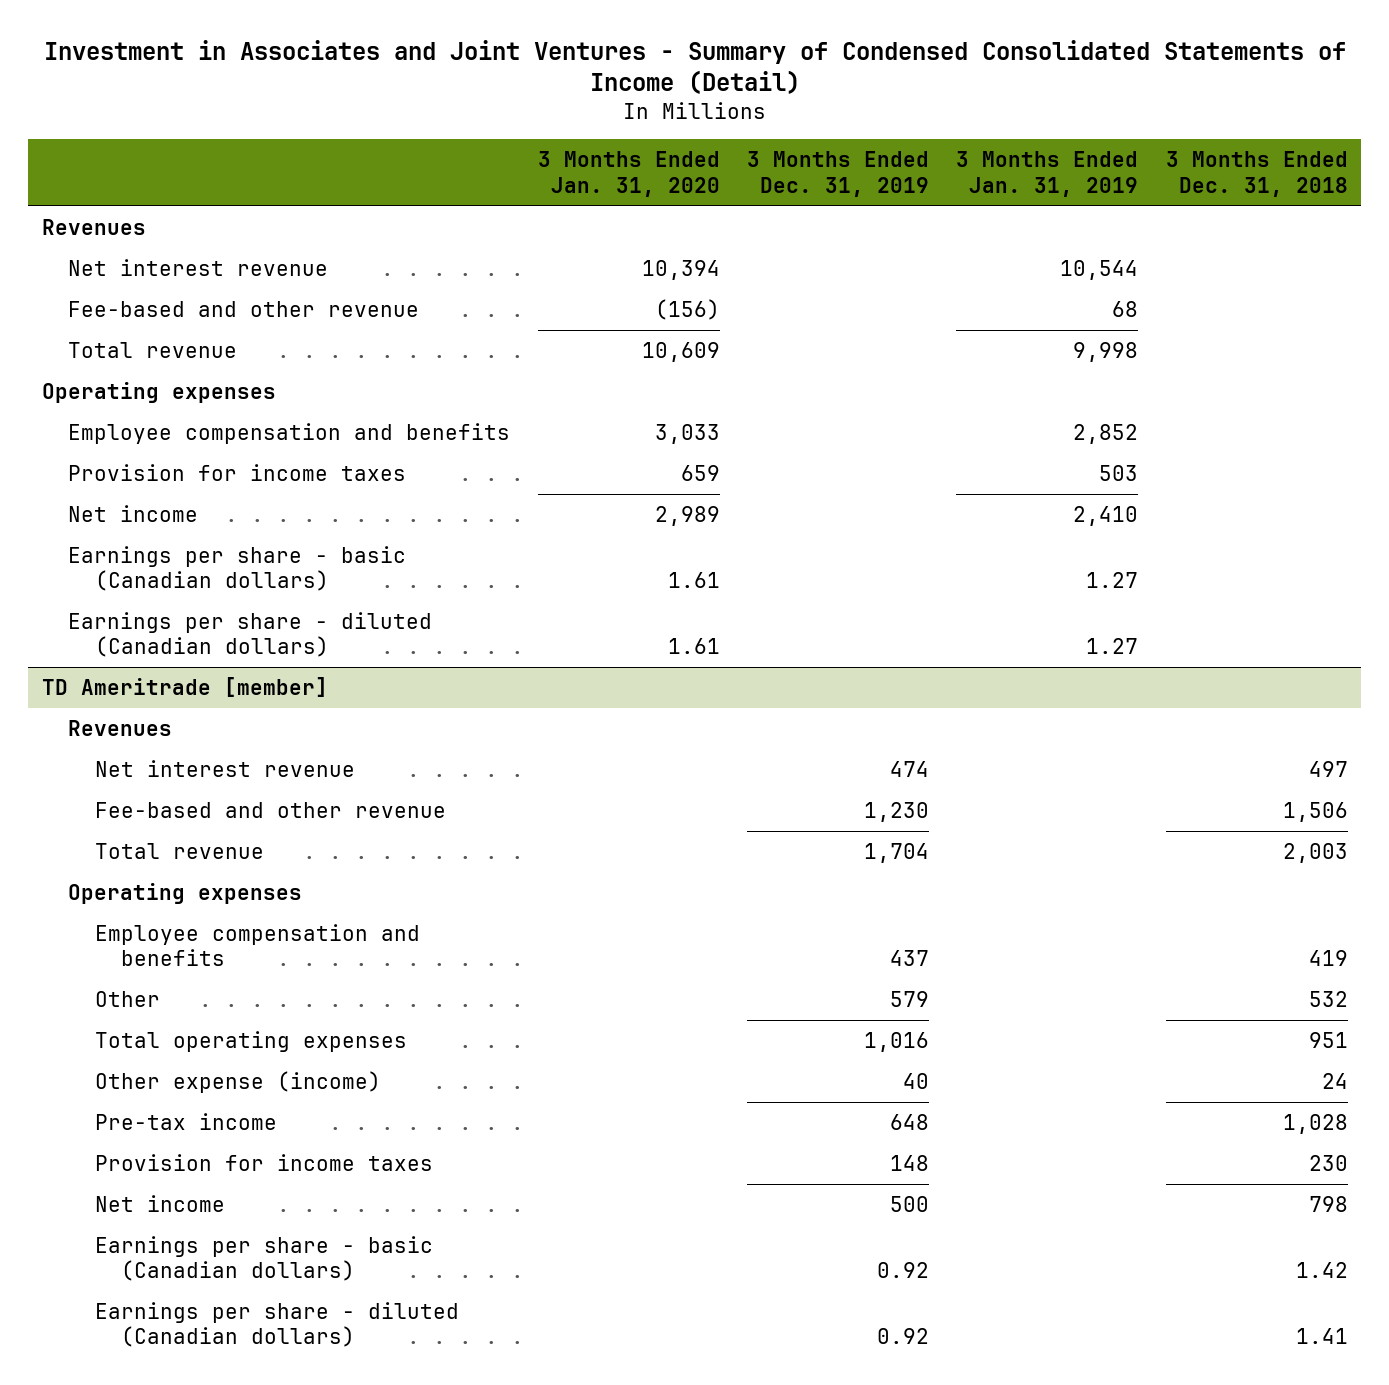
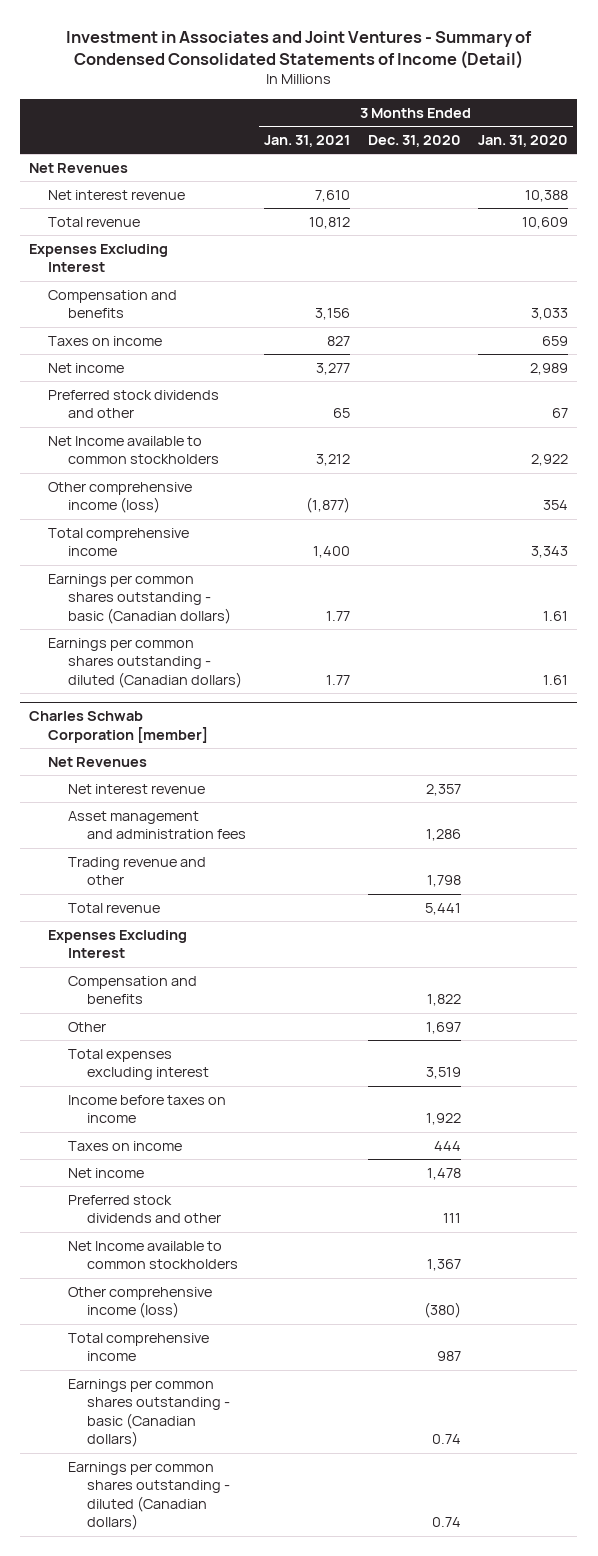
[746,151,929,197] 3 Months Ended Dec. 31, 2019 -> none
[956,151,1139,197] 3 Months Ended Jan. 31, 2019 -> none
[1165,151,1348,197] 3 Months Ended Dec. 31, 2018 -> none
none -> [263,134,350,147] Jan. 31, 2021
none -> [367,134,461,147] Dec. 31, 2020
[68,300,420,317] Fee-based and other revenue -> none
[41,218,146,235] Revenues -> [29,162,129,173] Net Revenues
[641,259,720,280] 10,394 -> [525,189,569,202] 10,388
[41,381,276,403] Operating expenses -> [29,243,169,273] Expenses Excluding Interest
[68,422,511,444] Employee compensation and benefits -> [48,289,178,319] Compensation and benefits
[68,463,407,481] Provision for income taxes -> [48,335,163,346] Taxes on income
[41,676,328,697] TD Ameritrade [member] -> none
[68,719,173,736] Revenues -> none
[94,759,355,777] Net interest revenue -> none
[94,801,446,818] Fee-based and other revenue -> none
[94,842,264,859] Total revenue -> none
[68,882,303,904] Operating expenses -> none
[94,923,420,967] Employee compensation and benefits -> none
[94,990,160,1007] Other -> none
[94,1030,407,1052] Total operating expenses -> none
[94,1070,381,1093] Other expense (income) -> none
[94,1112,277,1130] Pre-tax income -> none
[94,1153,433,1171] Provision for income taxes -> none
[94,1194,225,1212] Net income -> none
[94,1235,433,1282] Earnings per share - basic (Canadian dollars) -> none
[94,1301,459,1348] Earnings per share - diluted (Canadian dollars) -> none
none -> [48,389,220,419] Preferred stock dividends and other
none -> [48,435,219,465] Net Income available to common stockholders
none -> [48,481,193,514] Other comprehensive income (loss)
none -> [48,527,190,557] Total comprehensive income
[68,545,407,592] Earnings per share - basic (Canadian dollars) -> [48,573,231,624] Earnings per common shares outstanding - basic (Canadian dollars)
[68,611,433,658] Earnings per share - diluted (Canadian dollars) -> [48,637,242,688] Earnings per common shares outstanding - diluted (Canadian dollars)
none -> [29,711,209,743] Charles Schwab Corporation [member]
none -> [48,756,148,767] Net Revenues
none -> [67,783,205,794] Net interest revenue
none -> [67,810,246,840] Asset management and administration fees
none -> [67,856,206,886] Trading revenue and other
none -> [67,902,160,913] Total revenue
none -> [48,929,188,959] Expenses Excluding Interest
none -> [67,975,197,1005] Compensation and benefits
none -> [67,1021,106,1032] Other
none -> [67,1048,209,1081] Total expenses excluding interest
none -> [67,1094,226,1124] Income before taxes on income
none -> [67,1140,182,1151] Taxes on income
none -> [67,1167,144,1178] Net income
none -> [67,1194,221,1224] Preferred stock dividends and other
none -> [67,1240,238,1270] Net Income available to common stockholders
none -> [67,1286,212,1319] Other comprehensive income (loss)
none -> [67,1332,209,1362] Total comprehensive income
none -> [67,1378,230,1448] Earnings per common shares outstanding - basic (Canadian dollars)
none -> [67,1461,230,1531] Earnings per common shares outstanding - diluted (Canadian dollars)

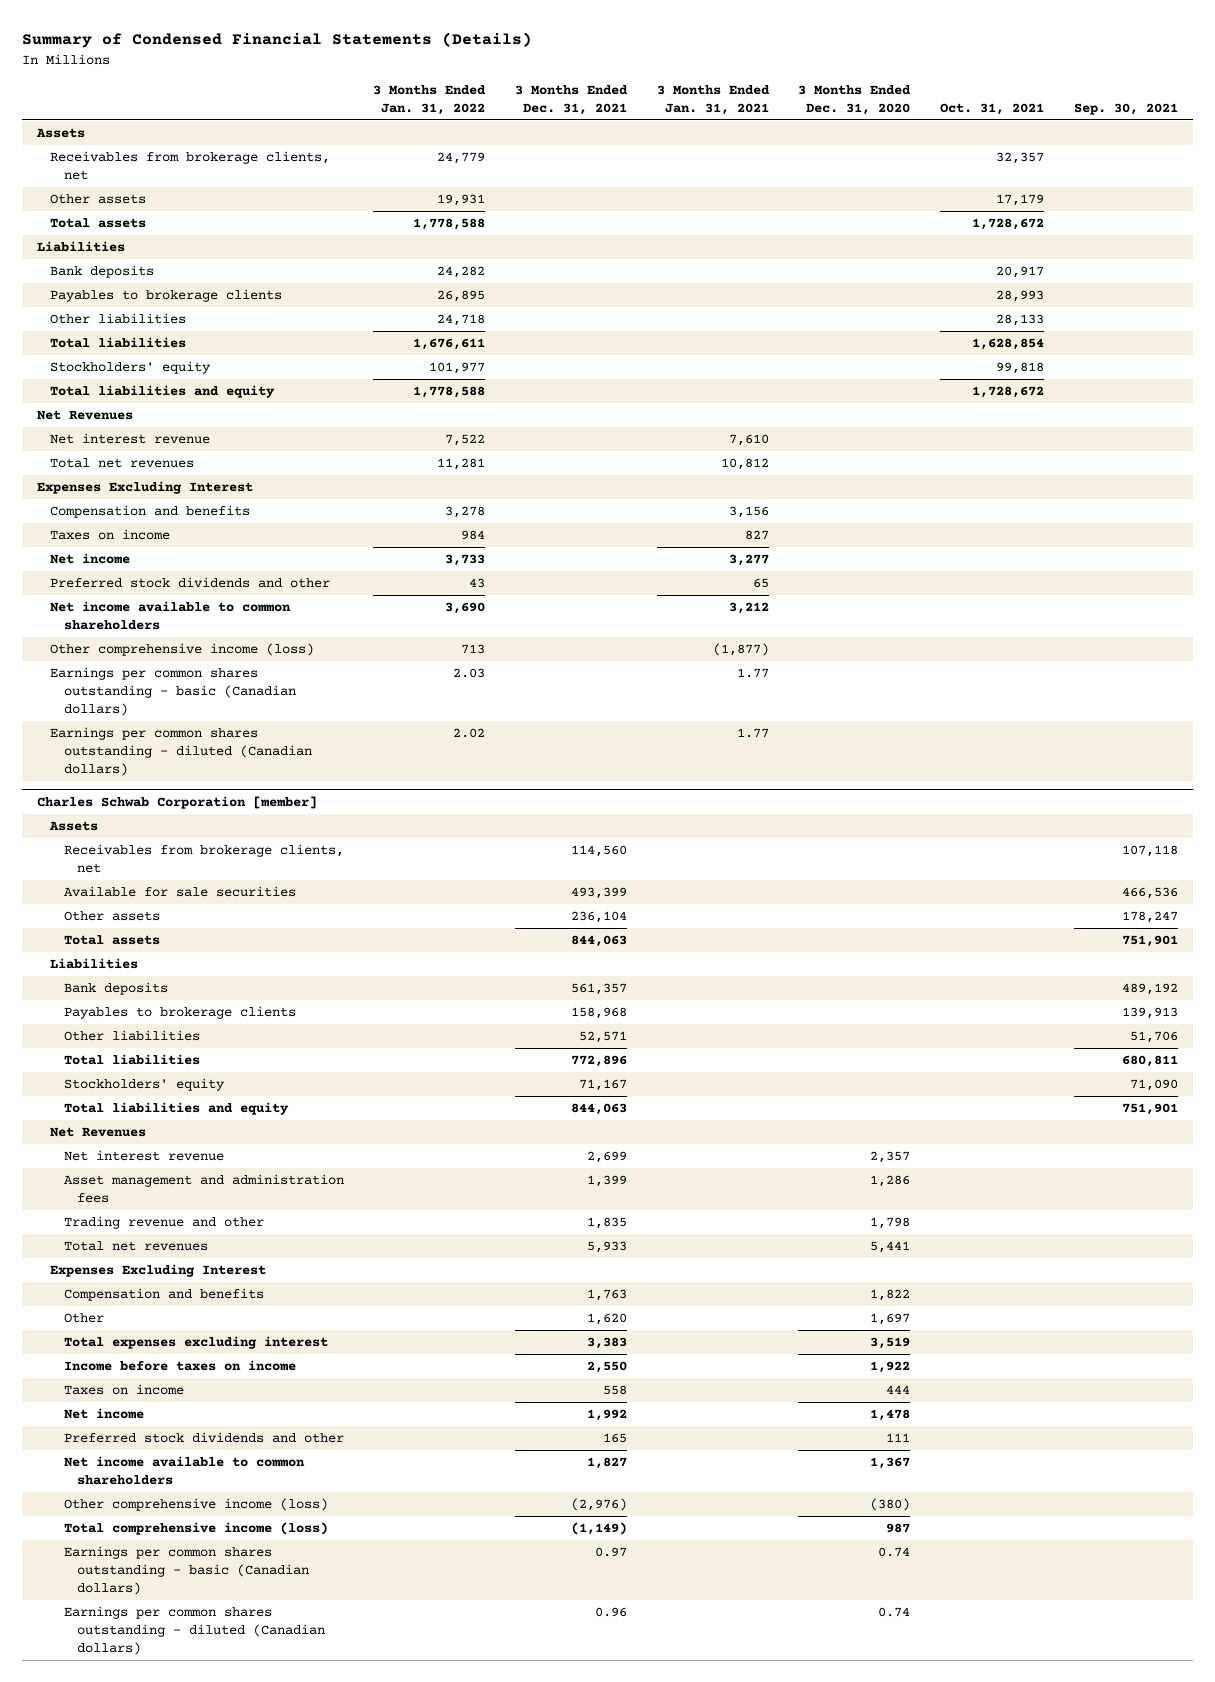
[65,30,532,69] Investment in Associates and Joint Ventures - Summary of Condensed Consolidated Statements of Income (Detail) -> [22,32,533,49] Summary of Condensed Financial Statements (Details)
[478,134,569,147] Jan. 31, 2020 -> none
none -> [373,85,487,115] 3 Months Ended Jan. 31, 2022
none -> [515,85,629,115] 3 Months Ended Dec. 31, 2021
none -> [940,102,1045,115] Oct. 31, 2021
none -> [1073,102,1178,115] Sep. 30, 2021
none -> [36,128,86,139] Assets
none -> [50,151,331,180] Receivables from brokerage clients, net
none -> [50,194,147,205] Other assets
none -> [50,218,147,229] Total assets
none -> [37,241,126,253] Liabilities
none -> [50,265,155,279] Bank deposits
none -> [50,289,283,303] Payables to brokerage clients
none -> [50,313,187,325] Other liabilities
none -> [50,337,187,349] Total liabilities
none -> [50,361,212,375] Stockholders' equity
none -> [50,385,276,399] Total liabilities and equity
[48,216,141,227] Total revenue -> [50,458,195,469] Total net revenues
[48,435,219,465] Net Income available to common stockholders -> [50,601,292,630] Net income available to common shareholders
[48,527,190,557] Total comprehensive income -> none
none -> [49,821,99,832] Assets
none -> [63,844,344,873] Receivables from brokerage clients, net
none -> [63,886,296,898] Available for sale securities
none -> [63,911,160,922] Other assets
none -> [63,935,160,946] Total assets
none -> [50,958,139,970] Liabilities
none -> [63,982,168,996] Bank deposits
none -> [63,1006,296,1020] Payables to brokerage clients
none -> [63,1030,200,1042] Other liabilities
none -> [63,1054,200,1066] Total liabilities
none -> [63,1078,225,1092] Stockholders' equity
none -> [63,1102,289,1116] Total liabilities and equity
[67,902,160,913] Total revenue -> [63,1241,208,1252] Total net revenues
[67,1240,238,1270] Net Income available to common stockholders -> [63,1456,305,1485] Net income available to common shareholders
[67,1332,209,1362] Total comprehensive income -> [63,1522,328,1536] Total comprehensive income (loss)

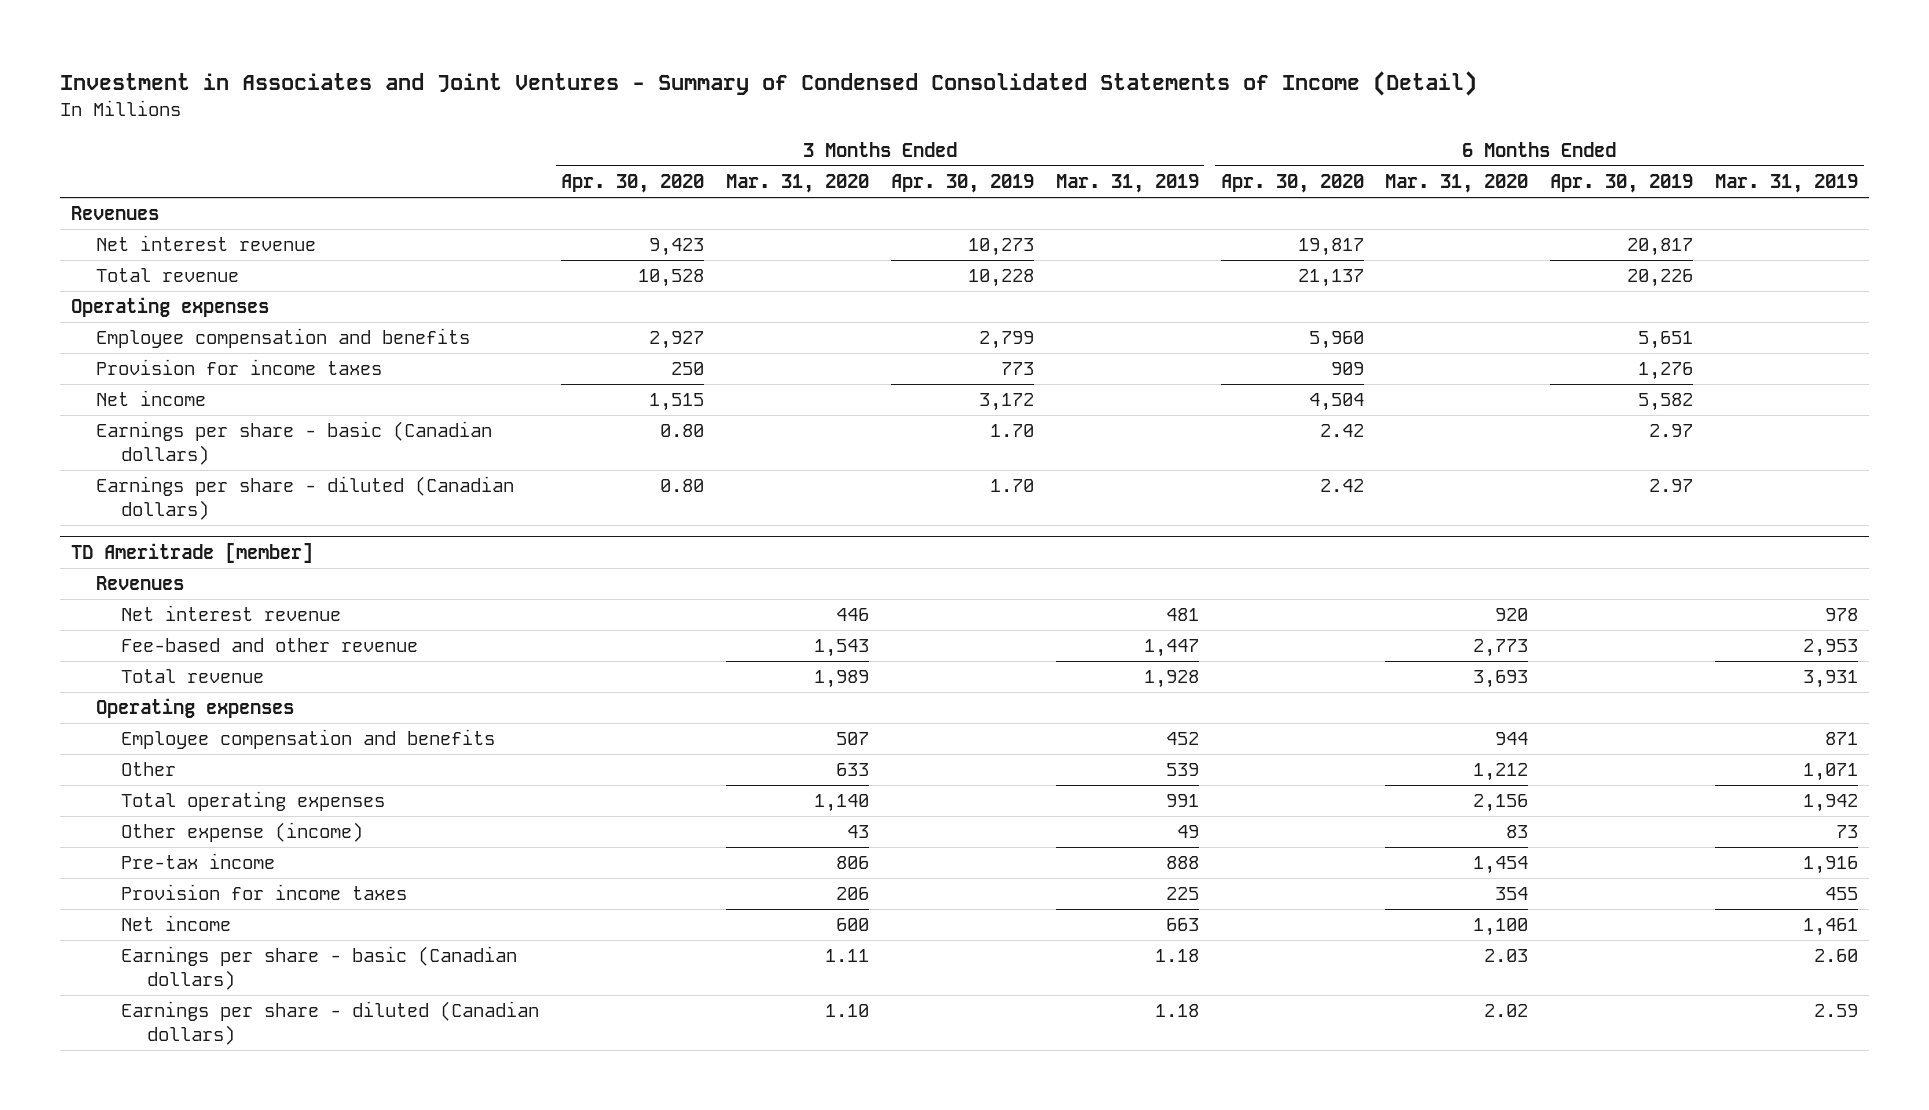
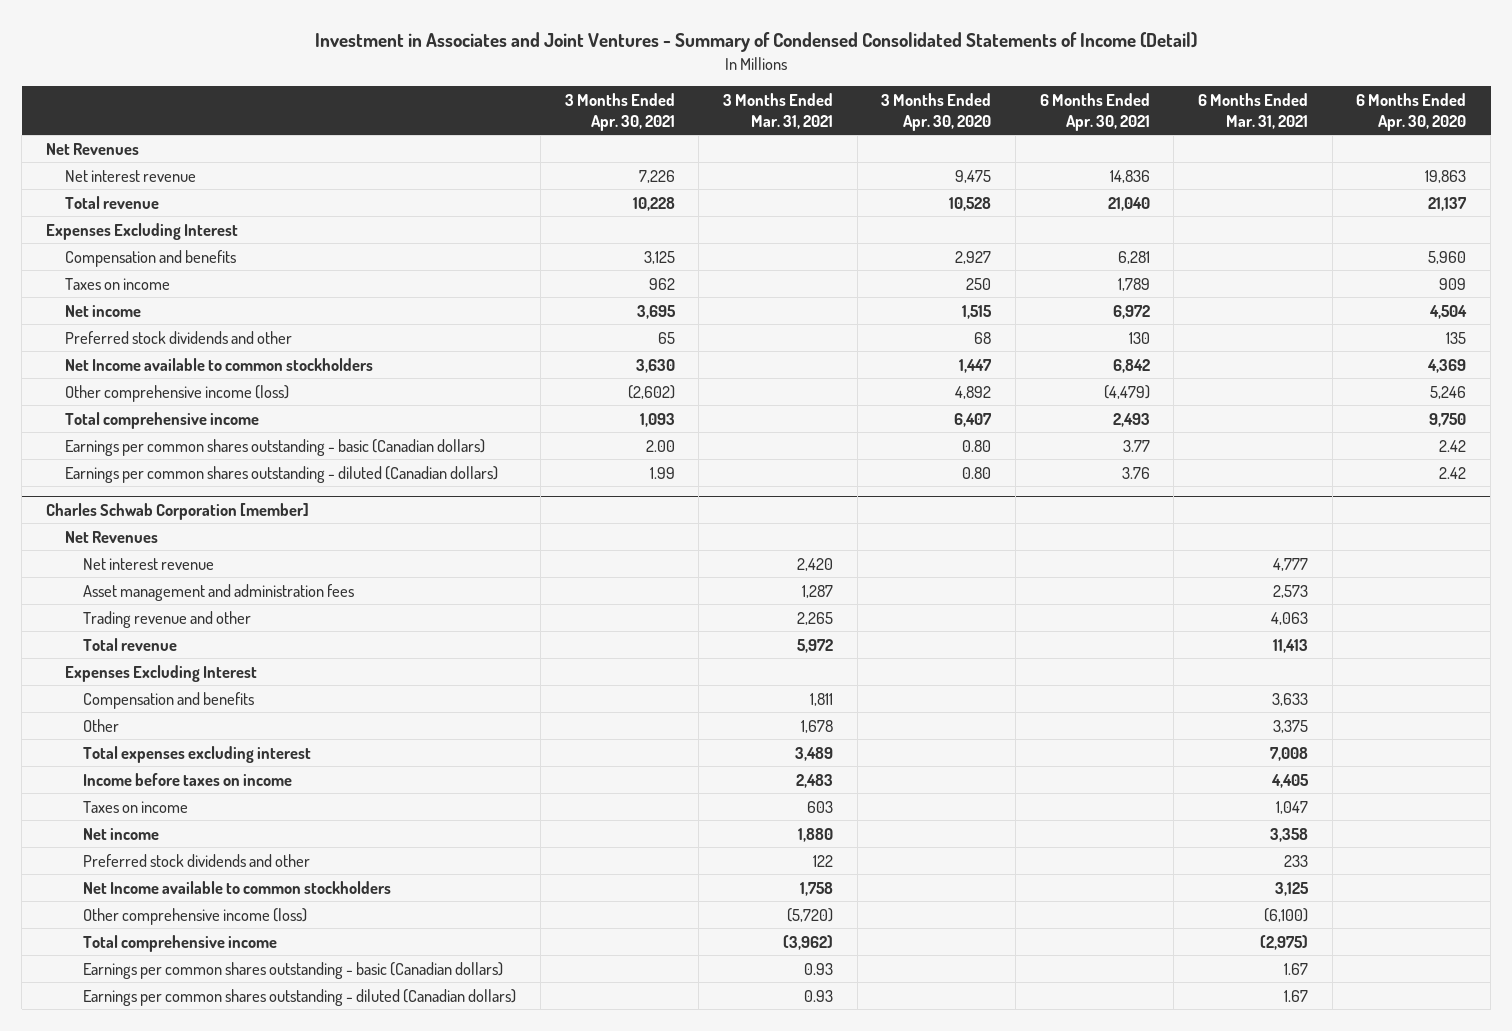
[726,174,870,194] Mar. 31, 2020 -> none
[890,174,1034,194] Apr. 30, 2019 -> none
[1055,174,1199,194] Mar. 31, 2019 -> none
[1385,174,1529,194] Mar. 31, 2020 -> none
[1550,174,1694,194] Apr. 30, 2019 -> none
[1715,174,1859,194] Mar. 31, 2019 -> none
none -> [564,92,675,131] 3 Months Ended Apr. 30, 2021
none -> [722,92,833,129] 3 Months Ended Mar. 31, 2021
none -> [1039,92,1150,131] 6 Months Ended Apr. 30, 2021
none -> [1198,92,1309,129] 6 Months Ended Mar. 31, 2021
[71,206,160,221] Revenues -> [45,142,139,155] Net Revenues
[649,238,705,257] 9,423 -> [955,169,992,183] 9,475
[1297,238,1364,257] 19,817 -> [1425,169,1467,183] 19,863
[71,297,270,318] Operating expenses -> [45,222,238,240] Expenses Excluding Interest
[96,328,471,349] Employee compensation and benefits -> [64,249,236,267] Compensation and benefits
[96,359,383,376] Provision for income taxes -> [64,277,170,290] Taxes on income
[71,543,314,564] TD Ameritrade [member] -> none
[96,576,185,591] Revenues -> none
[121,605,342,622] Net interest revenue -> none
[121,638,419,653] Fee-based and other revenue -> none
[121,669,265,684] Total revenue -> none
[96,698,295,719] Operating expenses -> none
[121,729,496,750] Employee compensation and benefits -> none
[121,762,177,777] Other -> none
[121,791,386,812] Total operating expenses -> none
[121,822,364,843] Other expense (income) -> none
[121,853,276,870] Pre-tax income -> none
[121,884,408,901] Provision for income taxes -> none
[121,915,232,932] Net income -> none
[121,946,518,991] Earnings per share - basic (Canadian dollars) -> none
[121,1001,540,1046] Earnings per share - diluted (Canadian dollars) -> none
none -> [64,330,292,344] Preferred stock dividends and other
none -> [64,357,373,371] Net Income available to common stockholders
none -> [64,384,289,402] Other comprehensive income (loss)
none -> [64,411,259,429] Total comprehensive income
[96,421,493,466] Earnings per share - basic (Canadian dollars) -> [64,438,485,456] Earnings per common shares outstanding - basic (Canadian dollars)
[96,476,515,521] Earnings per share - diluted (Canadian dollars) -> [64,465,498,483] Earnings per common shares outstanding - diluted (Canadian dollars)
none -> [45,502,309,520] Charles Schwab Corporation [member]
none -> [64,530,158,543] Net Revenues
none -> [83,557,215,570] Net interest revenue
none -> [83,583,355,601] Asset management and administration fees
none -> [83,610,252,628] Trading revenue and other
none -> [83,637,178,651] Total revenue
none -> [64,664,257,682] Expenses Excluding Interest
none -> [83,691,255,709] Compensation and benefits
none -> [83,718,120,732] Other
none -> [83,745,312,763] Total expenses excluding interest
none -> [83,772,293,786] Income before taxes on income
none -> [83,800,189,813] Taxes on income
none -> [83,827,160,840] Net income
none -> [83,853,311,867] Preferred stock dividends and other
none -> [83,880,392,894] Net Income available to common stockholders
none -> [83,907,308,925] Other comprehensive income (loss)
none -> [83,934,278,952] Total comprehensive income
none -> [83,961,504,979] Earnings per common shares outstanding - basic (Canadian dollars)
none -> [83,988,517,1006] Earnings per common shares outstanding - diluted (Canadian dollars)

